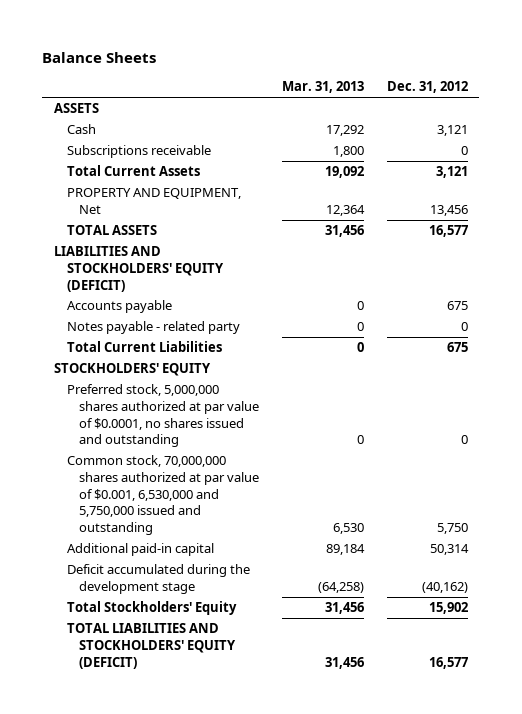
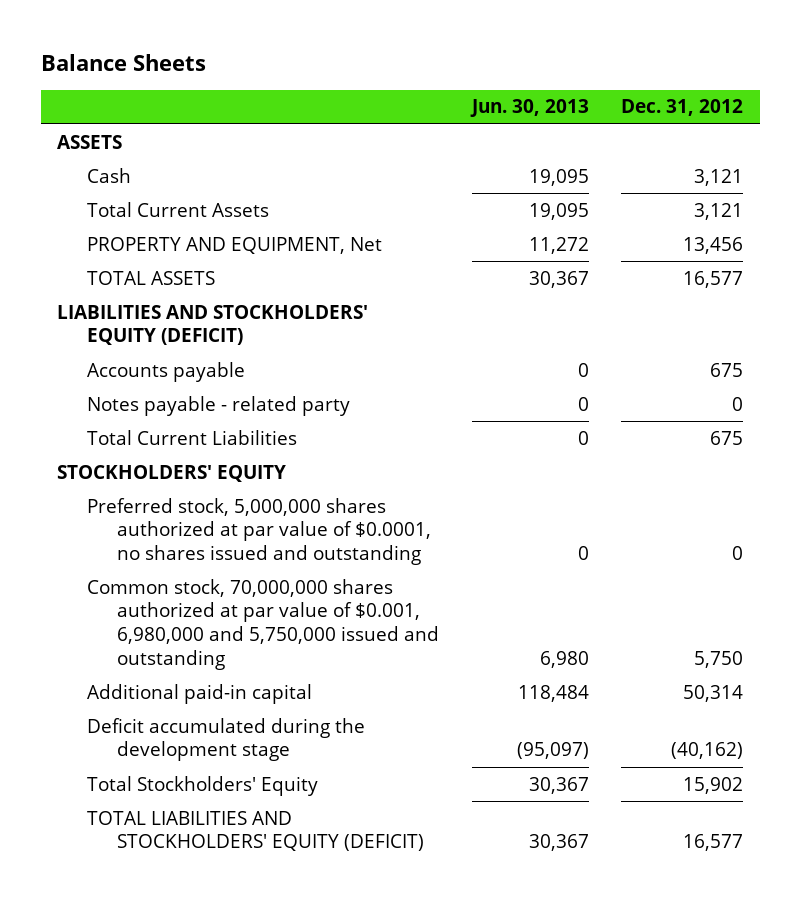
[282,81,365,94] Mar. 31, 2013 -> none
none -> [469,99,589,118] Jun. 30, 2013
[66,145,211,159] Subscriptions receivable -> none
[66,455,260,535] Common stock, 70,000,000 shares authorized at par value of $0.001, 6,530,000 and 5,750,000 issued and outstanding -> [86,578,439,670] Common stock, 70,000,000 shares authorized at par value of $0.001, 6,980,000 and 5,750,000 issued and outstanding

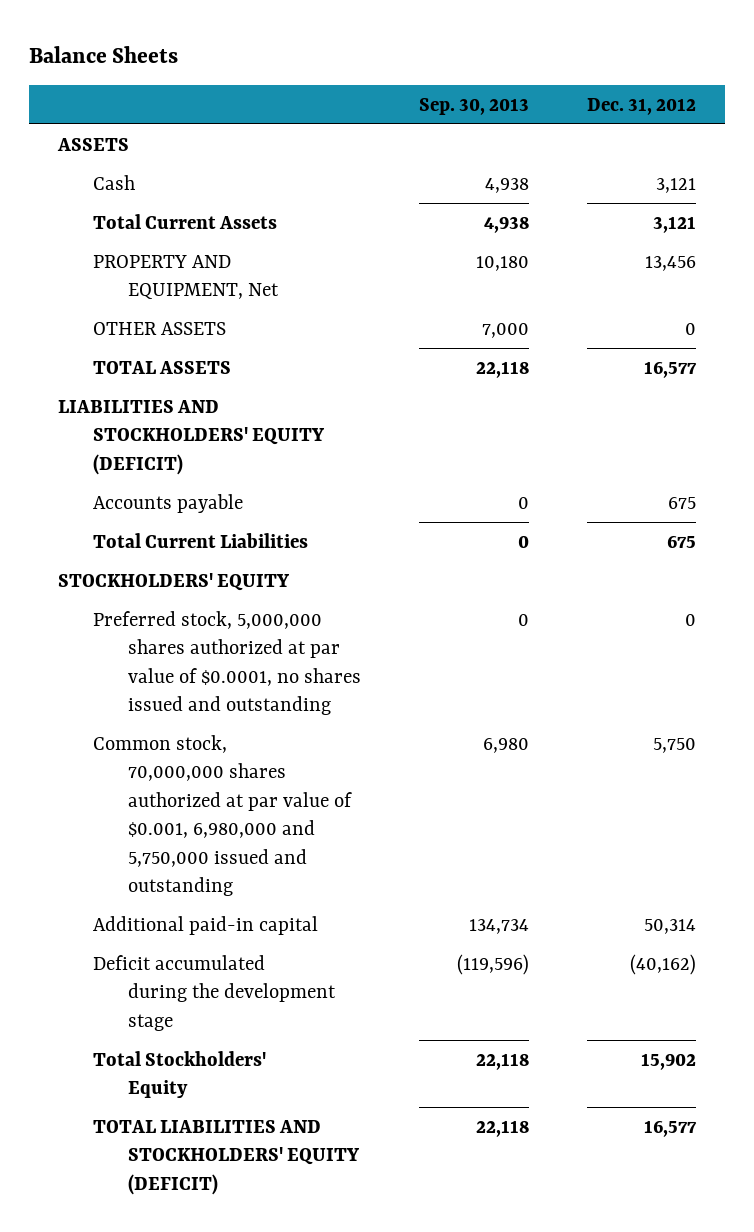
[469,99,589,118] Jun. 30, 2013 -> none
none -> [418,97,529,115] Sep. 30, 2013
none -> [92,321,226,335] OTHER ASSETS
[86,395,350,416] Notes payable - related party -> none

